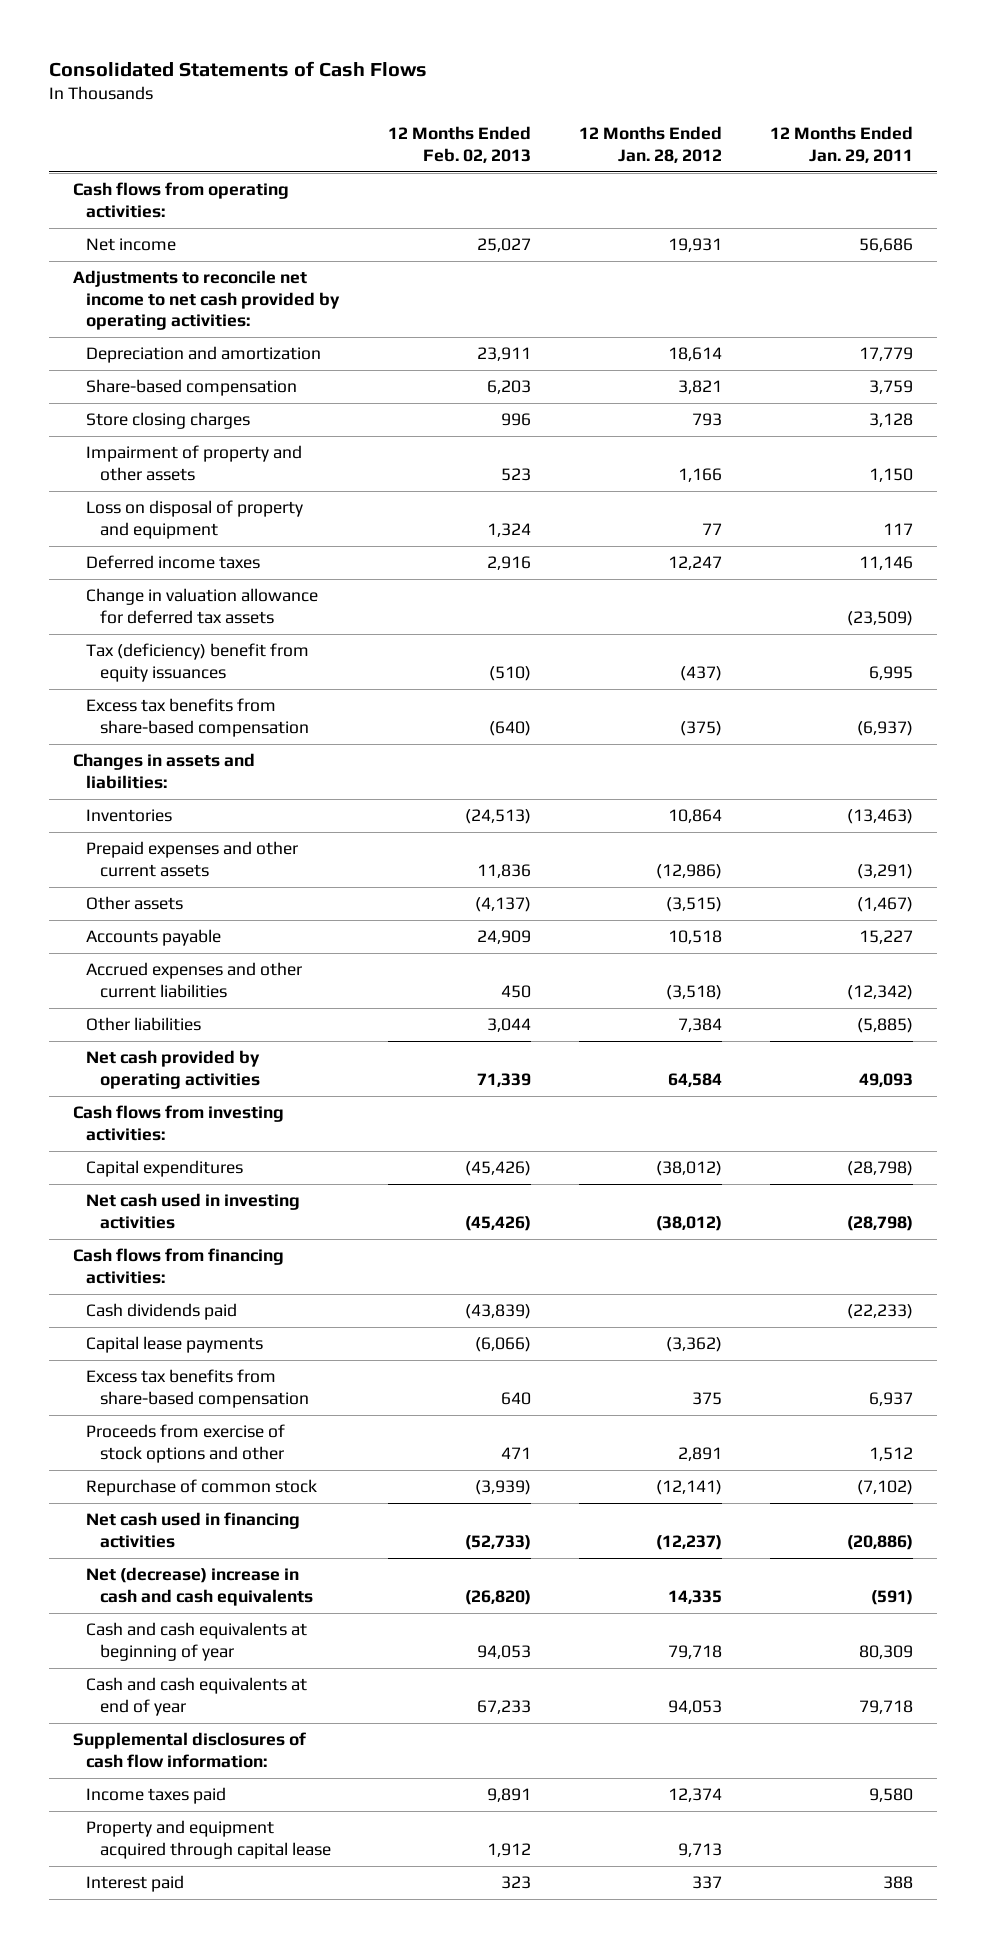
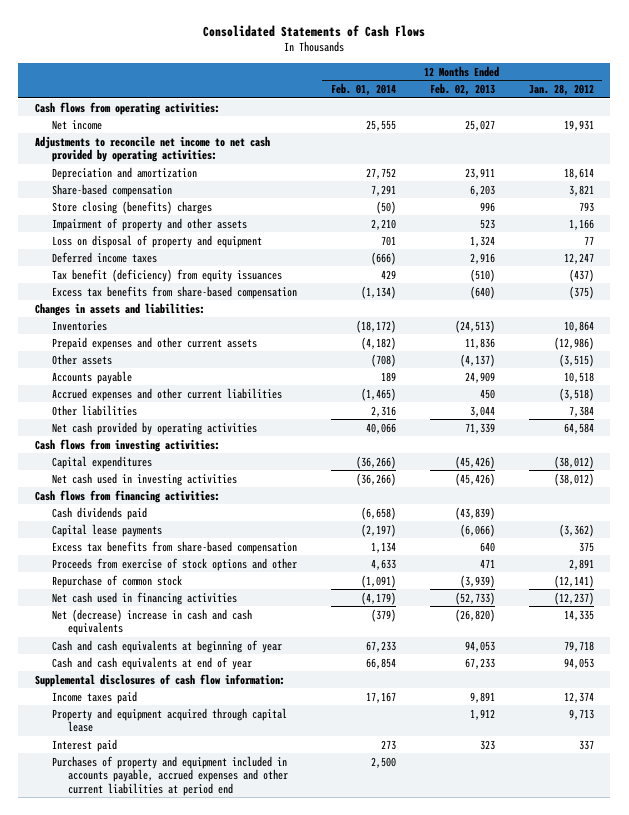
[770,126,914,163] 12 Months Ended Jan. 29, 2011 -> none
none -> [330,82,396,96] Feb. 01, 2014
[86,412,251,430] Store closing charges -> [51,200,212,214] Store closing (benefits) charges
[86,588,319,624] Change in valuation allowance for deferred tax assets -> none
[86,643,310,682] Tax (deficiency) benefit from equity issuances -> [51,268,282,282] Tax benefit (deficiency) from equity issuances
none -> [51,755,289,796] Purchases of property and equipment included in accounts payable, accrued expenses and other current liabilities at period end

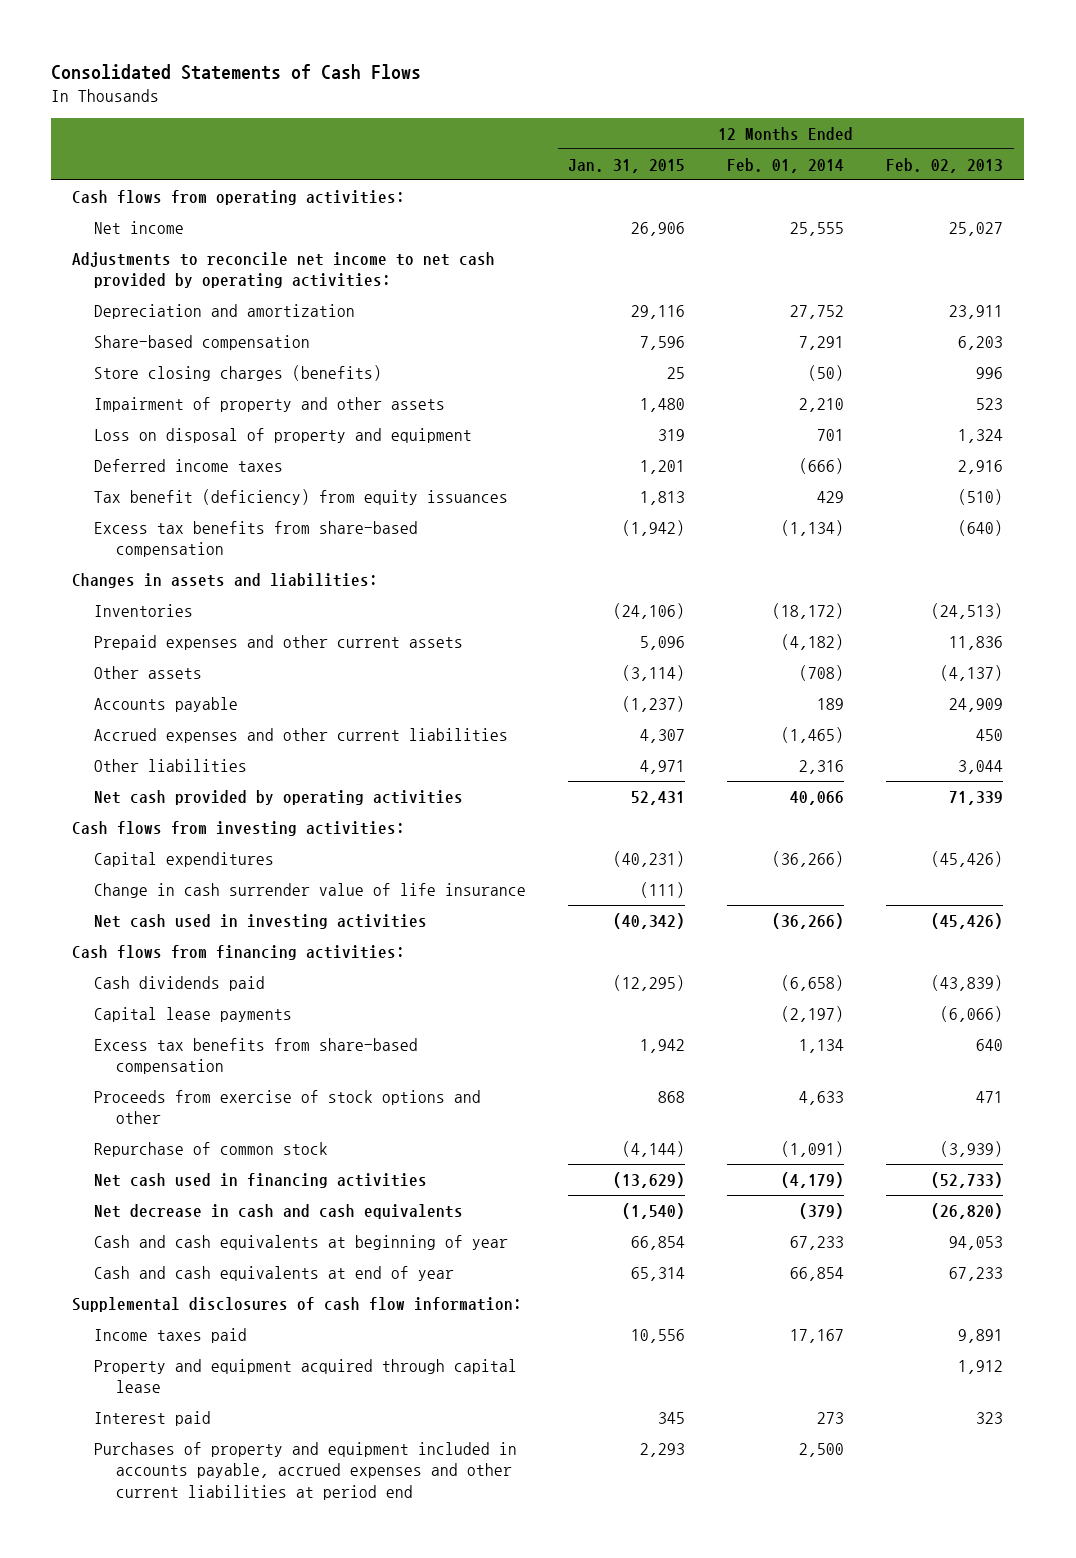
[528,83,594,96] Jan. 28, 2012 -> none
none -> [568,158,686,173] Jan. 31, 2015
[51,200,212,214] Store closing (benefits) charges -> [94,364,383,381] Store closing charges (benefits)
none -> [94,882,527,898] Change in cash surrender value of life insurance
[51,608,252,636] Net (decrease) increase in cash and cash equivalents -> [94,1203,464,1219] Net decrease in cash and cash equivalents

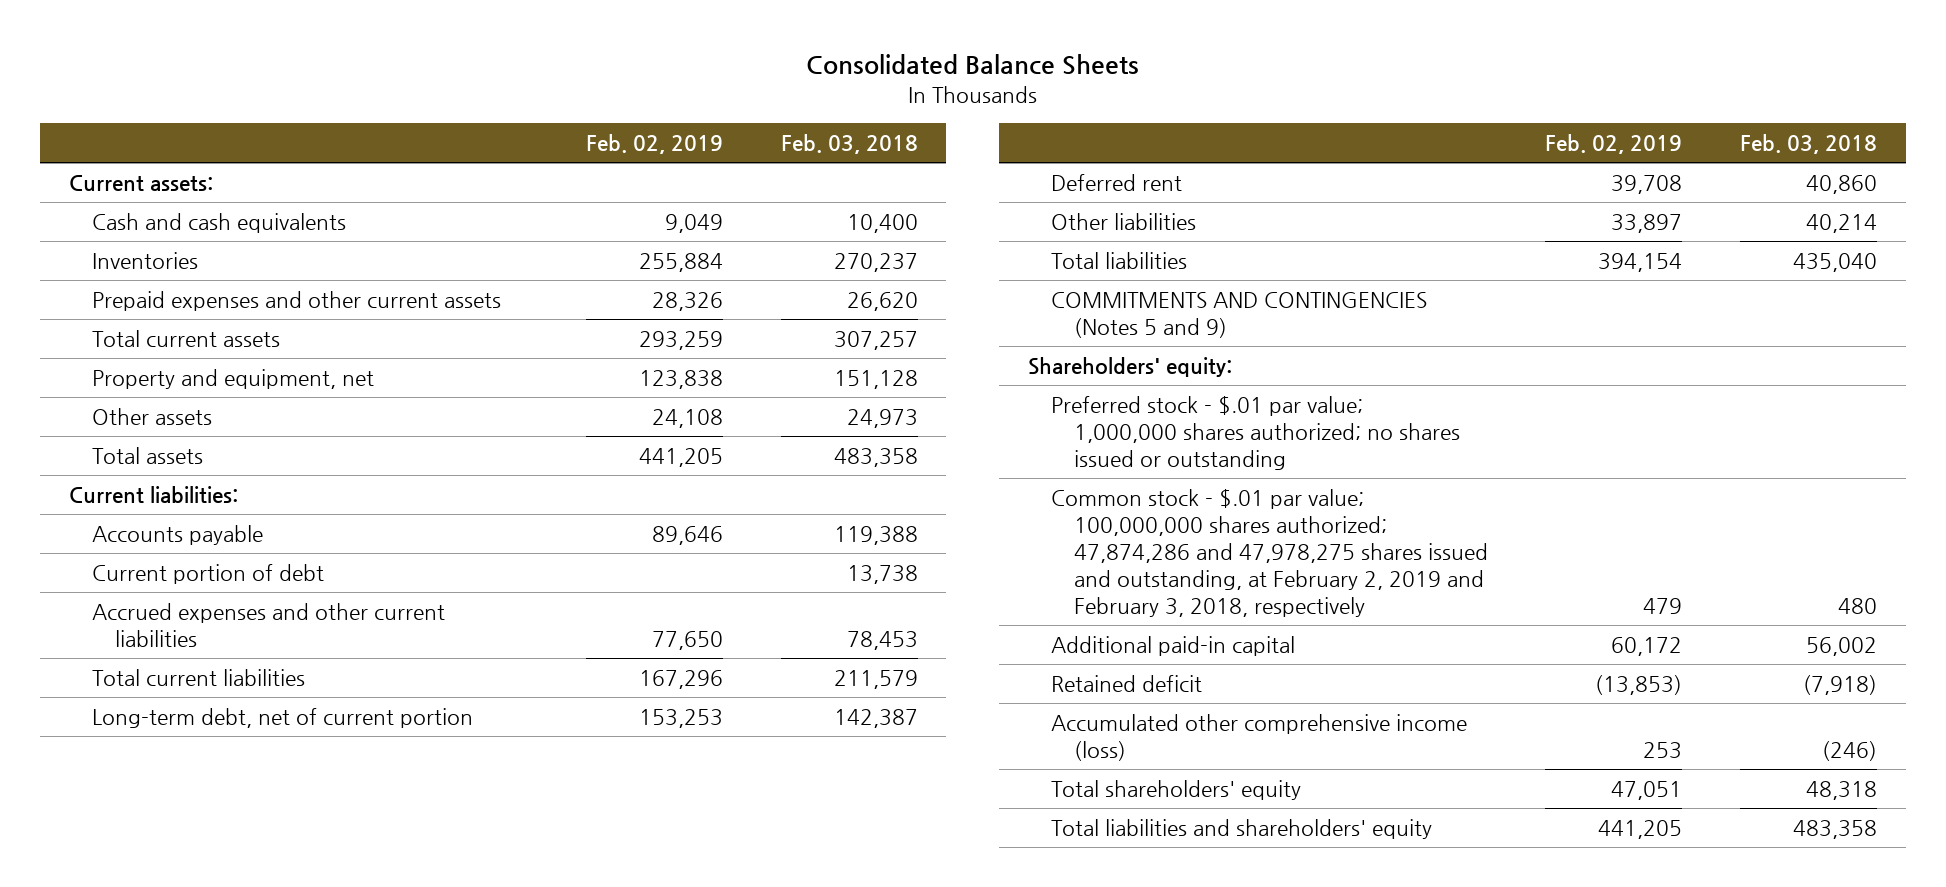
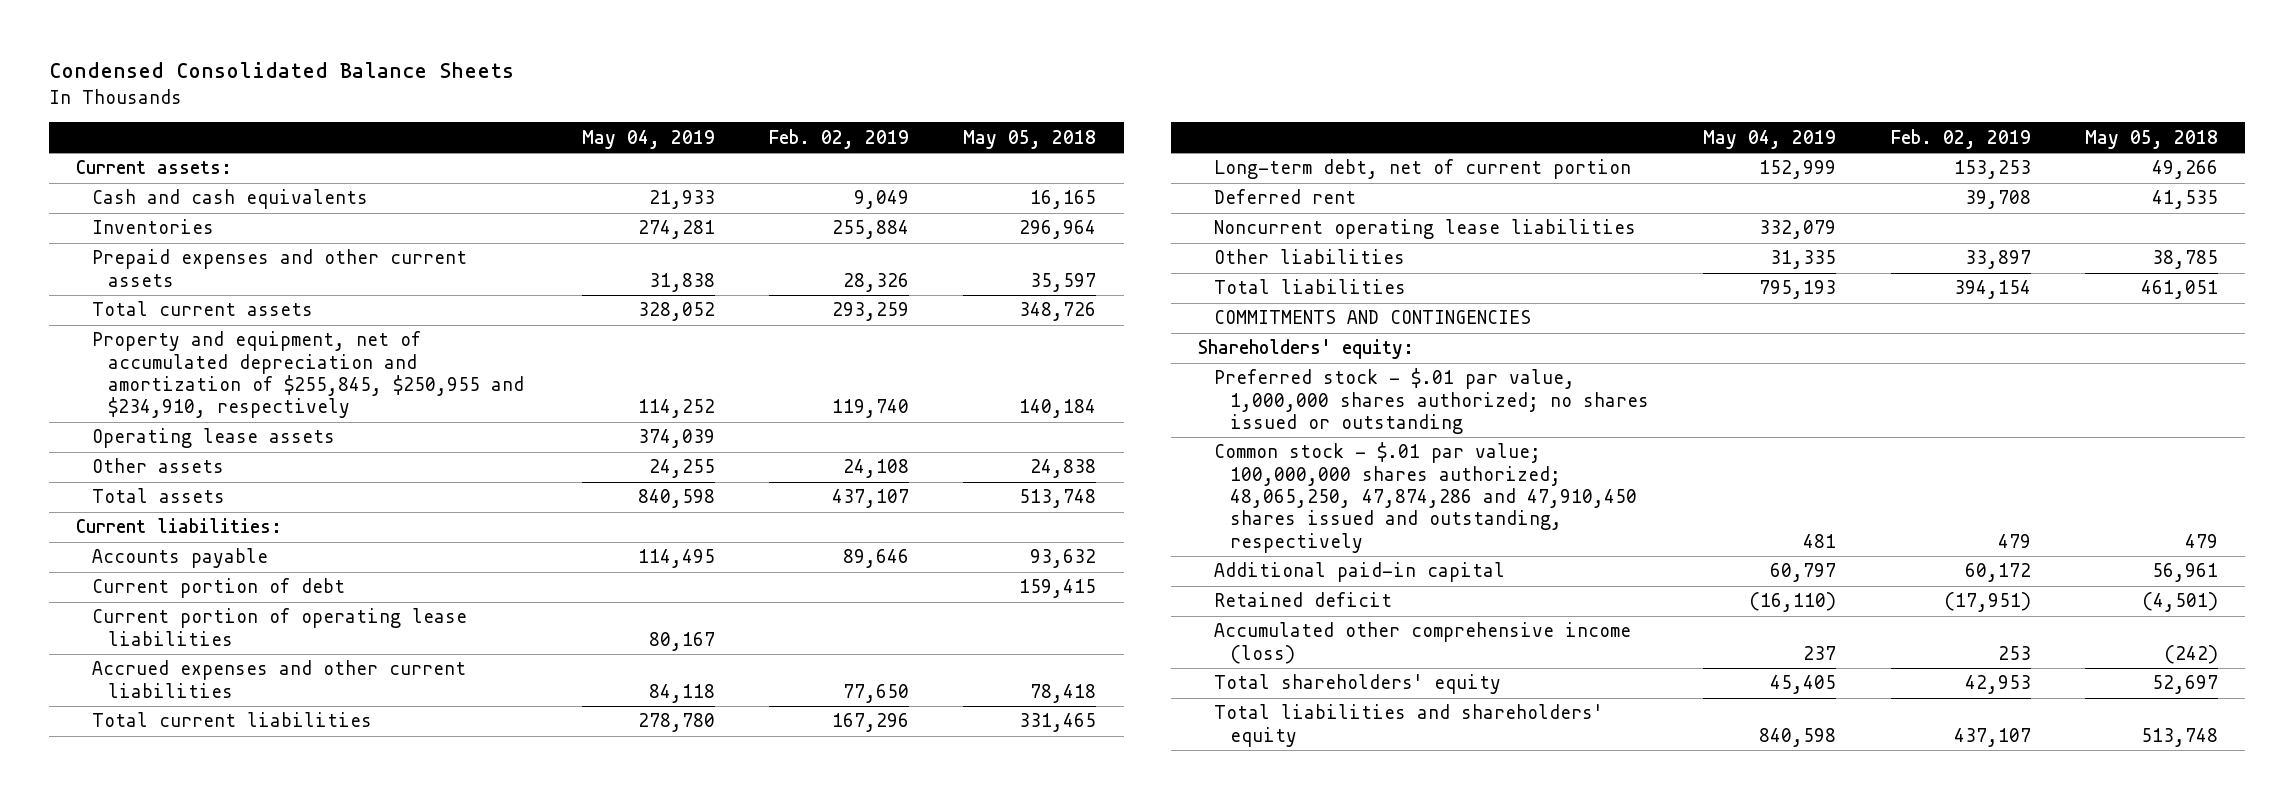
[805,54,1139,76] Consolidated Balance Sheets -> [48,62,514,79] Condensed Consolidated Balance Sheets
[780,134,918,155] Feb. 03, 2018 -> none
none -> [581,129,715,149] May 04, 2019
none -> [963,129,1097,149] May 05, 2018
[91,369,374,390] Property and equipment, net -> [92,331,525,419] Property and equipment, net of accumulated depreciation and amortization of $255,845, $250,955 and $234,910, respectively
[639,370,724,390] 123,838 -> [832,399,910,419] 119,740
none -> [92,428,336,449] Operating lease assets
[639,448,724,468] 441,205 -> [832,489,910,509] 437,107
none -> [92,608,468,646] Current portion of operating lease liabilities
none -> [1213,219,1636,240] Noncurrent operating lease liabilities
[1050,292,1427,339] COMMITMENTS AND CONTINGENCIES (Notes 5 and 9) -> [1213,310,1531,325] COMMITMENTS AND CONTINGENCIES
[1050,396,1460,471] Preferred stock - $.01 par value; 1,000,000 shares authorized; no shares issued or outstanding -> [1213,368,1650,434] Preferred stock - $.01 par value, 1,000,000 shares authorized; no shares issued or outstanding
[1050,489,1488,618] Common stock - $.01 par value; 100,000,000 shares authorized; 47,874,286 and 47,978,275 shares issued and outstanding, at February 2, 2019 and February 3, 2018, respectively -> [1213,442,1638,553] Common stock - $.01 par value; 100,000,000 shares authorized; 48,065,250, 47,874,286 and 47,910,450 shares issued and outstanding, respectively
[1595,675,1683,696] (13,853) -> [1943,592,2031,613] (17,951)
[1611,781,1683,801] 47,051 -> [1964,675,2031,695] 42,953
[1598,820,1683,840] 441,205 -> [1953,727,2031,747] 437,107

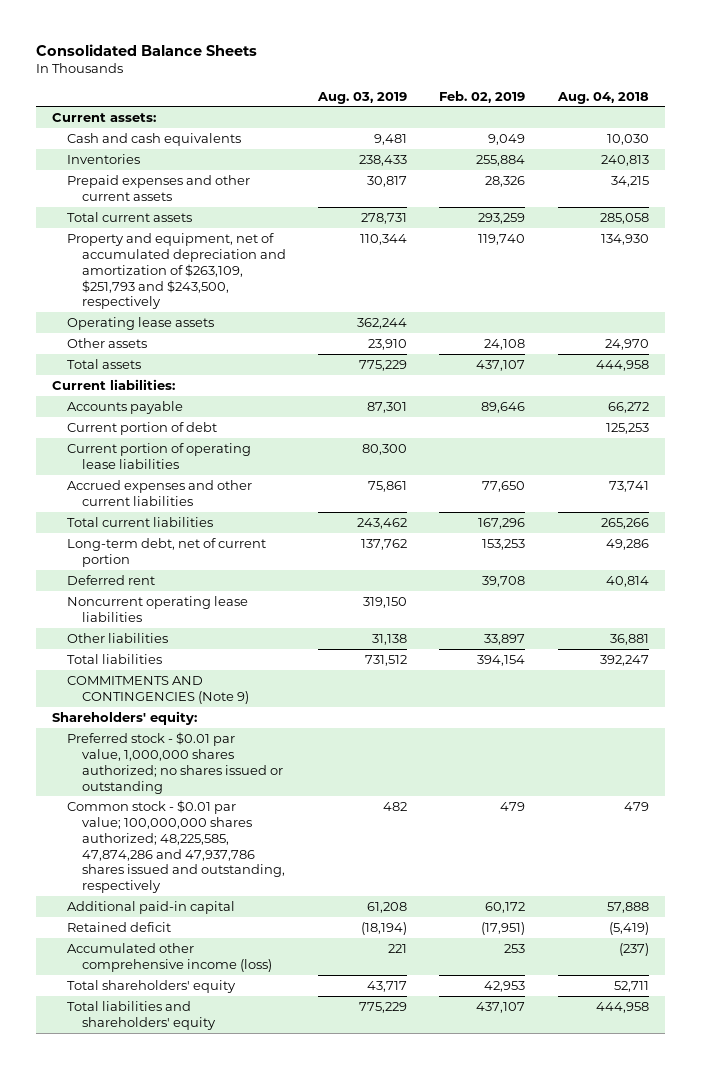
[48,62,514,79] Condensed Consolidated Balance Sheets -> [36,43,258,56] Consolidated Balance Sheets
[581,129,715,149] May 04, 2019 -> none
[963,129,1097,149] May 05, 2018 -> none
none -> [317,91,408,104] Aug. 03, 2019
none -> [556,91,649,104] Aug. 04, 2018
[92,331,525,419] Property and equipment, net of accumulated depreciation and amortization of $255,845, $250,955 and $234,910, respectively -> [66,232,286,310] Property and equipment, net of accumulated depreciation and amortization of $263,109, $251,793 and $243,500, respectively
[1213,310,1531,325] COMMITMENTS AND CONTINGENCIES -> [66,675,249,704] COMMITMENTS AND CONTINGENCIES (Note 9)
[1213,368,1650,434] Preferred stock - $.01 par value, 1,000,000 shares authorized; no shares issued or outstanding -> [66,731,283,794] Preferred stock - $0.01 par value, 1,000,000 shares authorized; no shares issued or outstanding
[1213,442,1638,553] Common stock - $.01 par value; 100,000,000 shares authorized; 48,065,250, 47,874,286 and 47,910,450 shares issued and outstanding, respectively -> [66,799,285,894] Common stock - $0.01 par value; 100,000,000 shares authorized; 48,225,585, 47,874,286 and 47,937,786 shares issued and outstanding, respectively

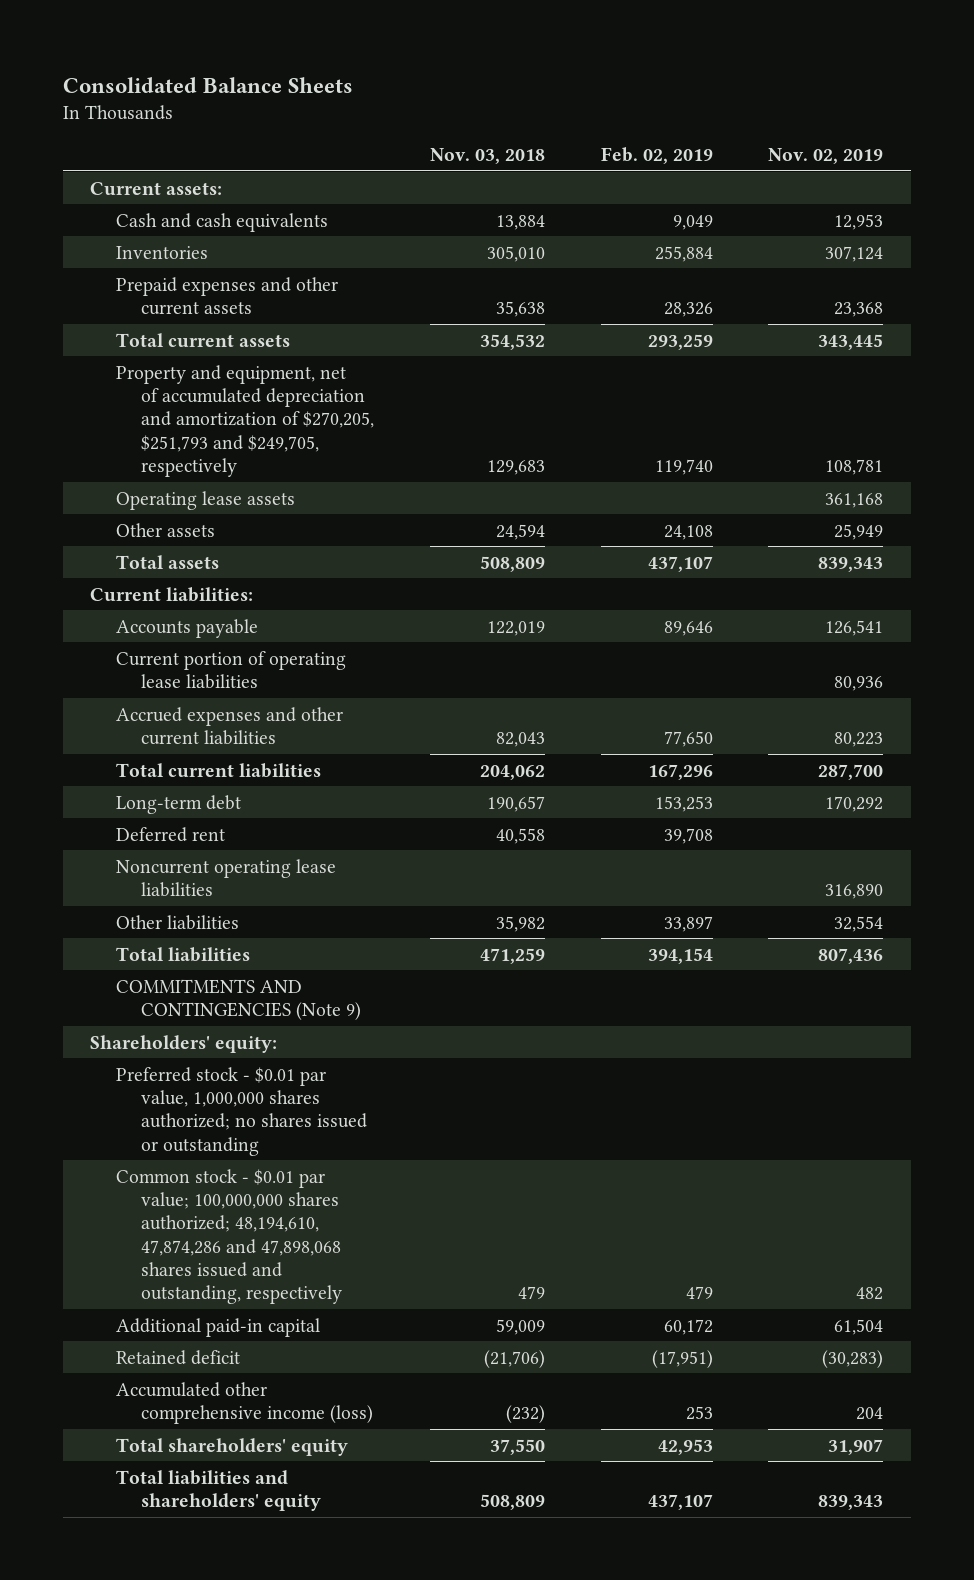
[317,91,408,104] Aug. 03, 2019 -> none
[556,91,649,104] Aug. 04, 2018 -> none
none -> [430,147,546,164] Nov. 03, 2018
none -> [768,147,884,164] Nov. 02, 2019
[66,232,286,310] Property and equipment, net of accumulated depreciation and amortization of $263,109, $251,793 and $243,500, respectively -> [115,364,375,477] Property and equipment, net of accumulated depreciation and amortization of $270,205, $251,793 and $249,705, respectively
[66,421,217,435] Current portion of debt -> none
[66,537,266,567] Long-term debt, net of current portion -> [115,794,241,814] Long-term debt
[66,799,285,894] Common stock - $0.01 par value; 100,000,000 shares authorized; 48,225,585, 47,874,286 and 47,937,786 shares issued and outstanding, respectively -> [115,1168,343,1305] Common stock - $0.01 par value; 100,000,000 shares authorized; 48,194,610, 47,874,286 and 47,898,068 shares issued and outstanding, respectively

